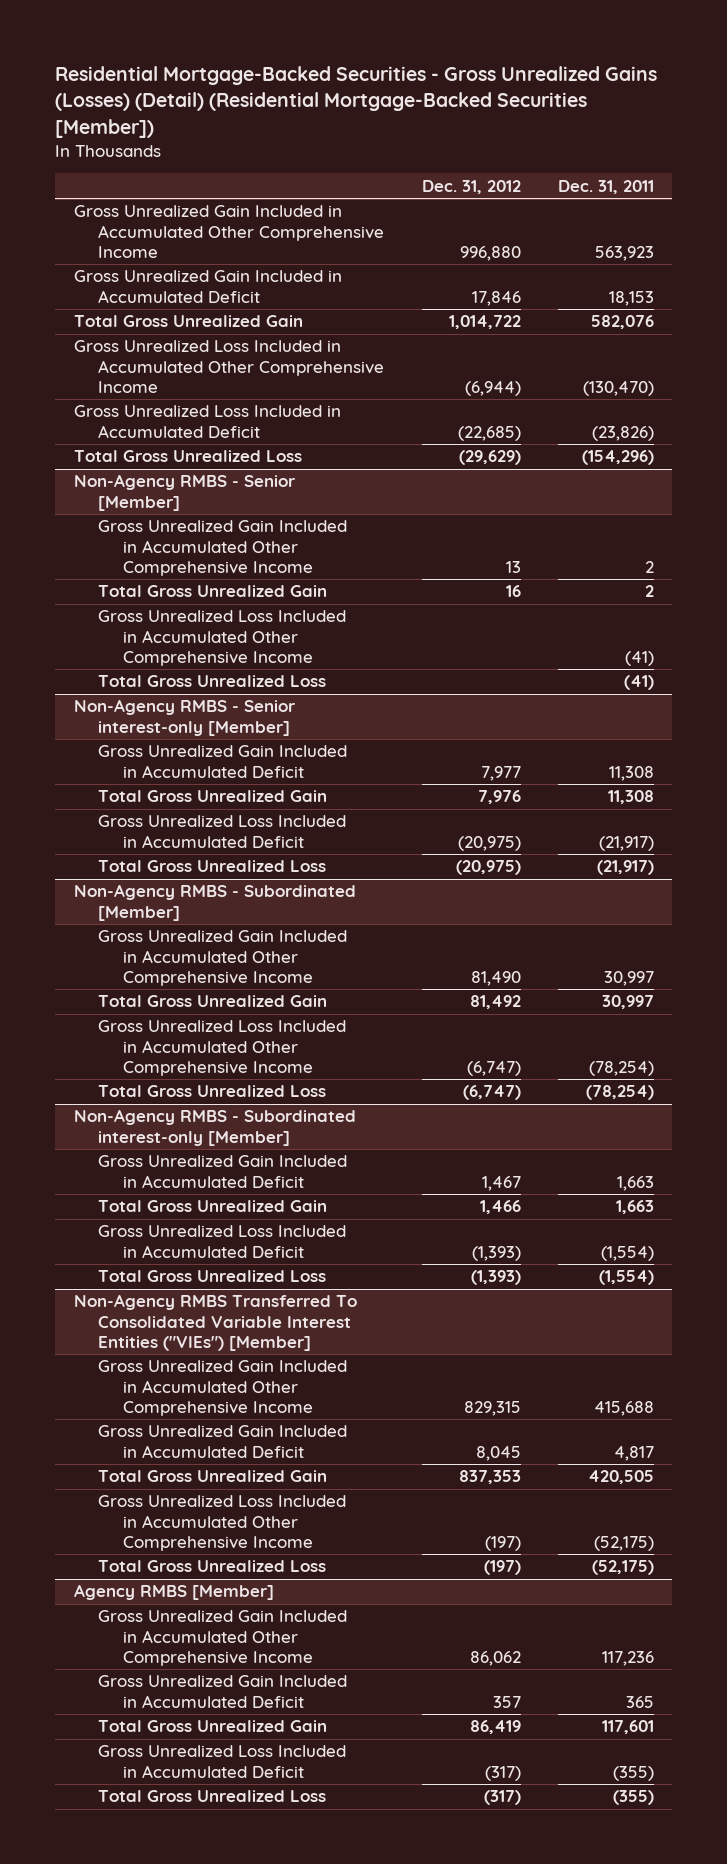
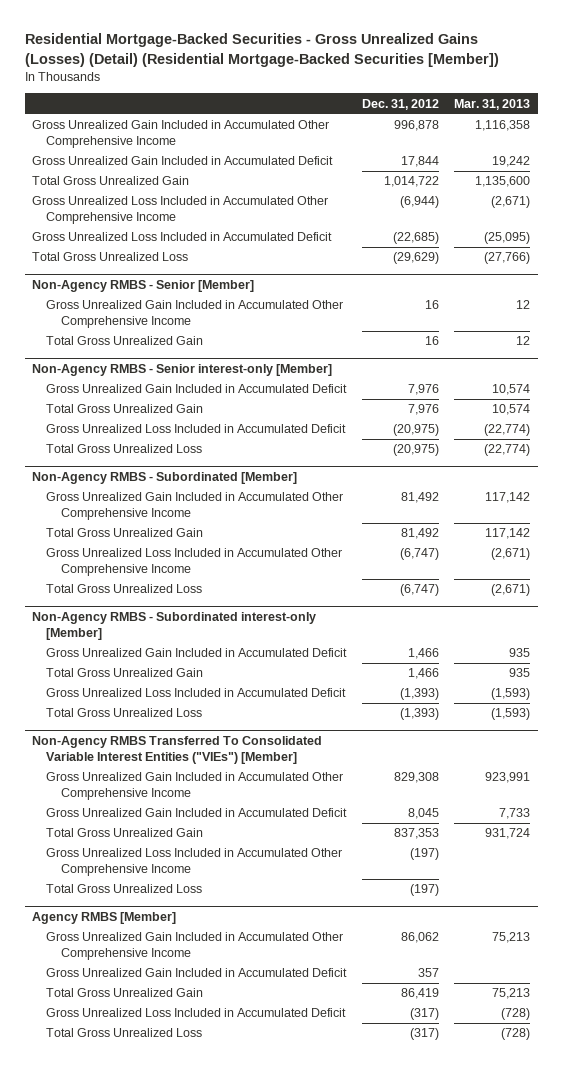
[557,179,654,194] Dec. 31, 2011 -> none
none -> [454,98,531,110] Mar. 31, 2013
[459,245,521,261] 996,880 -> [393,120,439,132] 996,878
[471,290,521,306] 17,846 -> [400,156,439,168] 17,844
[505,560,521,573] 13 -> [424,300,439,310] 16
[98,610,347,666] Gross Unrealized Loss Included in Accumulated Other Comprehensive Income -> none
[98,675,327,688] Total Gross Unrealized Loss -> none
[480,765,521,781] 7,977 -> [407,384,439,396] 7,976
[470,970,521,986] 81,490 -> [400,492,439,504] 81,492
[481,1175,521,1191] 1,467 -> [407,648,439,660] 1,466
[463,1400,521,1416] 829,315 -> [393,772,439,784] 829,308

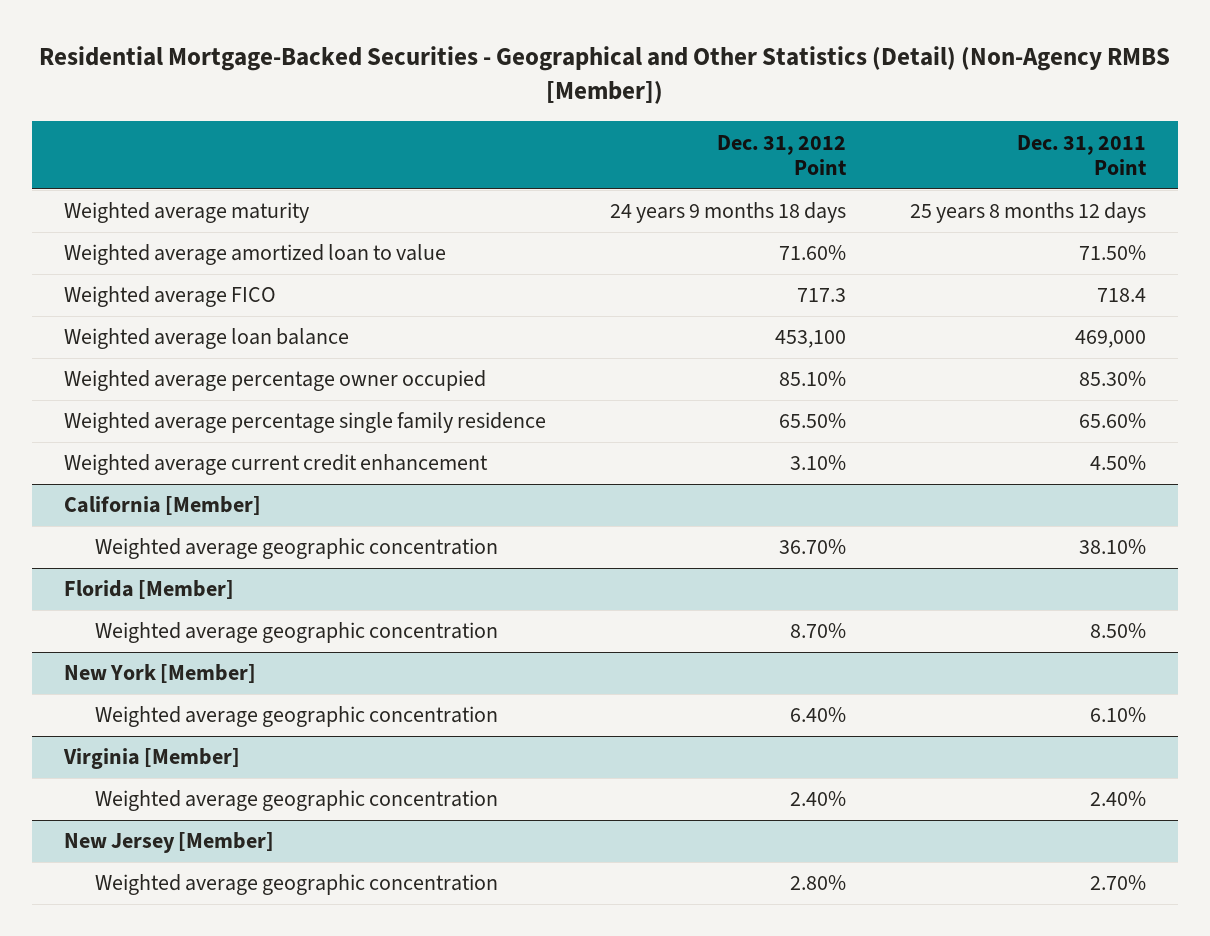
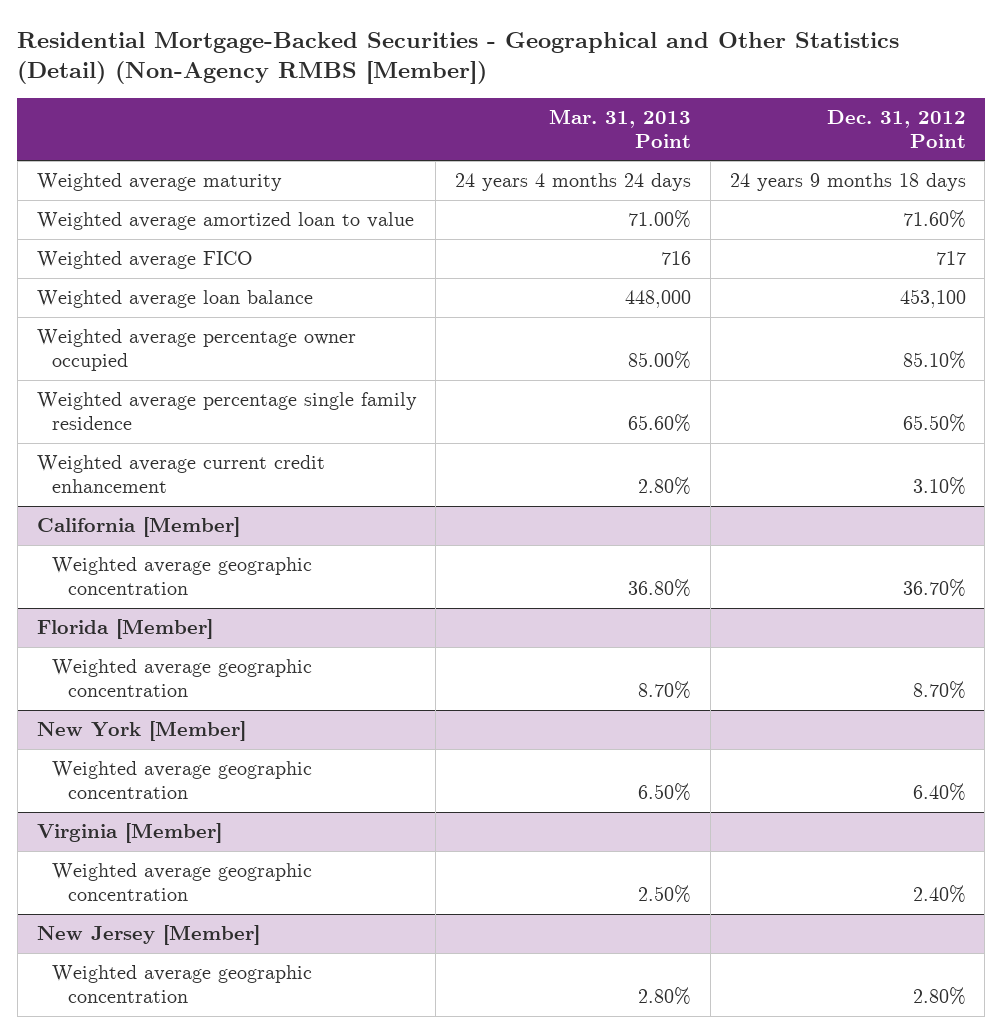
[1017,134,1148,175] Dec. 31, 2011 Point -> none
none -> [549,108,692,148] Mar. 31, 2013 Point
[796,288,846,303] 717.3 -> [935,251,966,266] 717

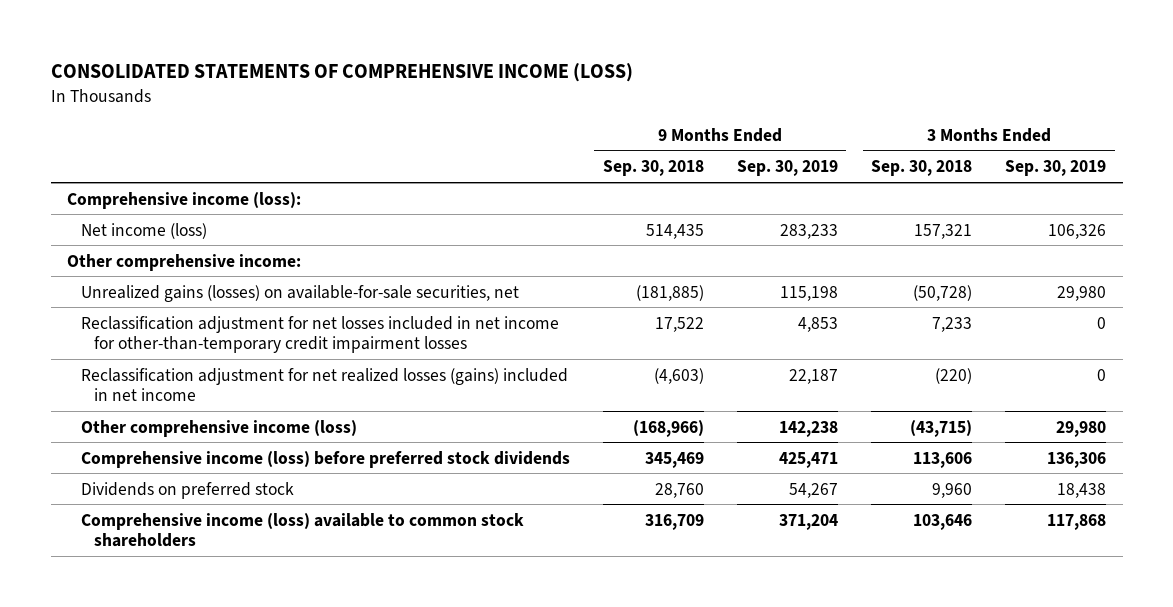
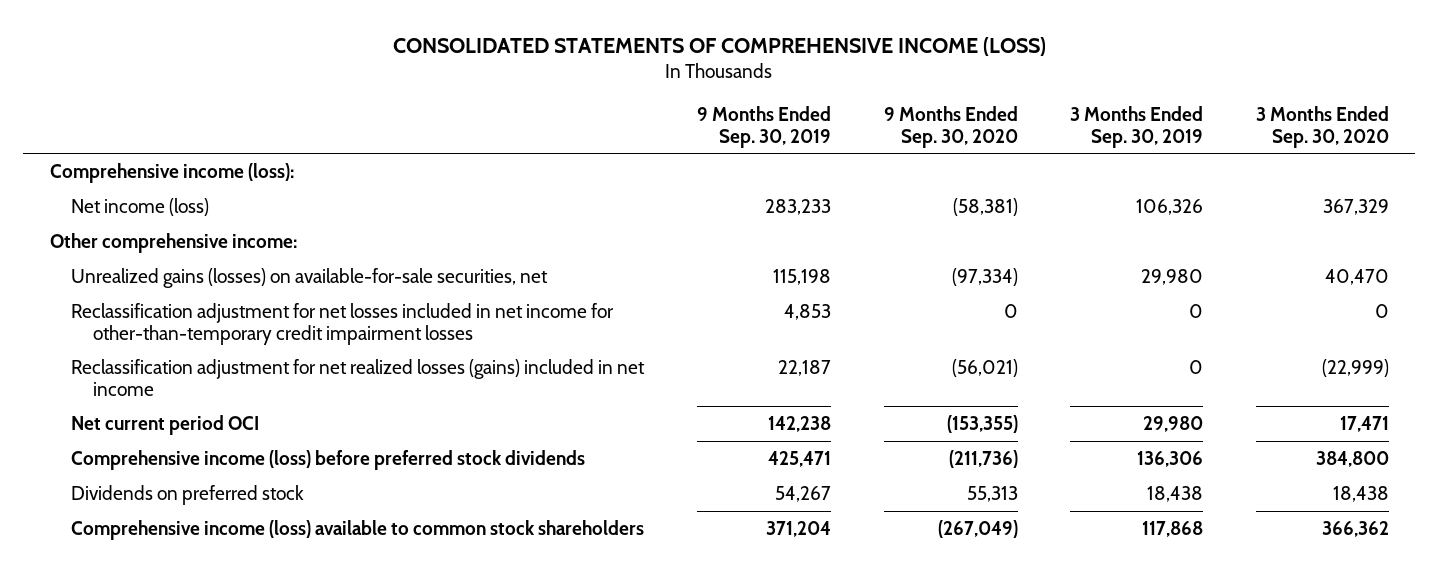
[602,160,704,177] Sep. 30, 2018 -> none
[871,160,973,177] Sep. 30, 2018 -> none
none -> [883,105,1018,148] 9 Months Ended Sep. 30, 2020
none -> [1255,105,1389,148] 3 Months Ended Sep. 30, 2020
[80,419,357,437] Other comprehensive income (loss) -> [71,414,260,435] Net current period OCI

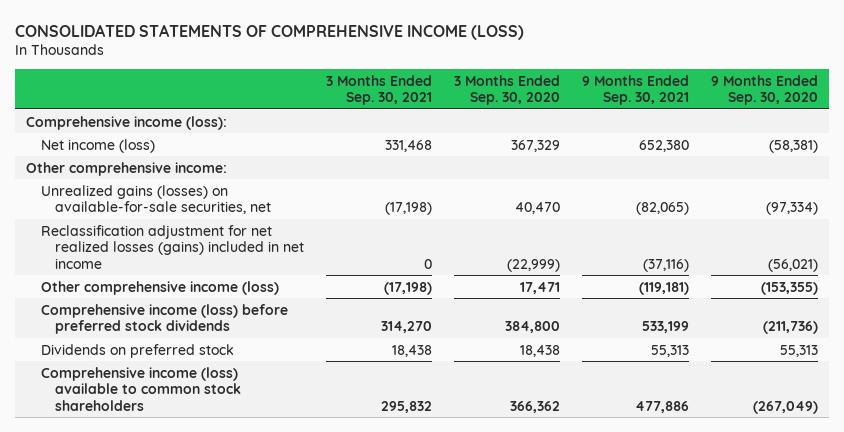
[696,105,831,148] 9 Months Ended Sep. 30, 2019 -> none
[1070,105,1204,148] 3 Months Ended Sep. 30, 2019 -> none
none -> [326,74,433,106] 3 Months Ended Sep. 30, 2021
none -> [582,74,690,106] 9 Months Ended Sep. 30, 2021
[71,302,615,345] Reclassification adjustment for net losses included in net income for other-than-temporary credit impairment losses -> none
[71,414,260,435] Net current period OCI -> [40,280,279,295] Other comprehensive income (loss)

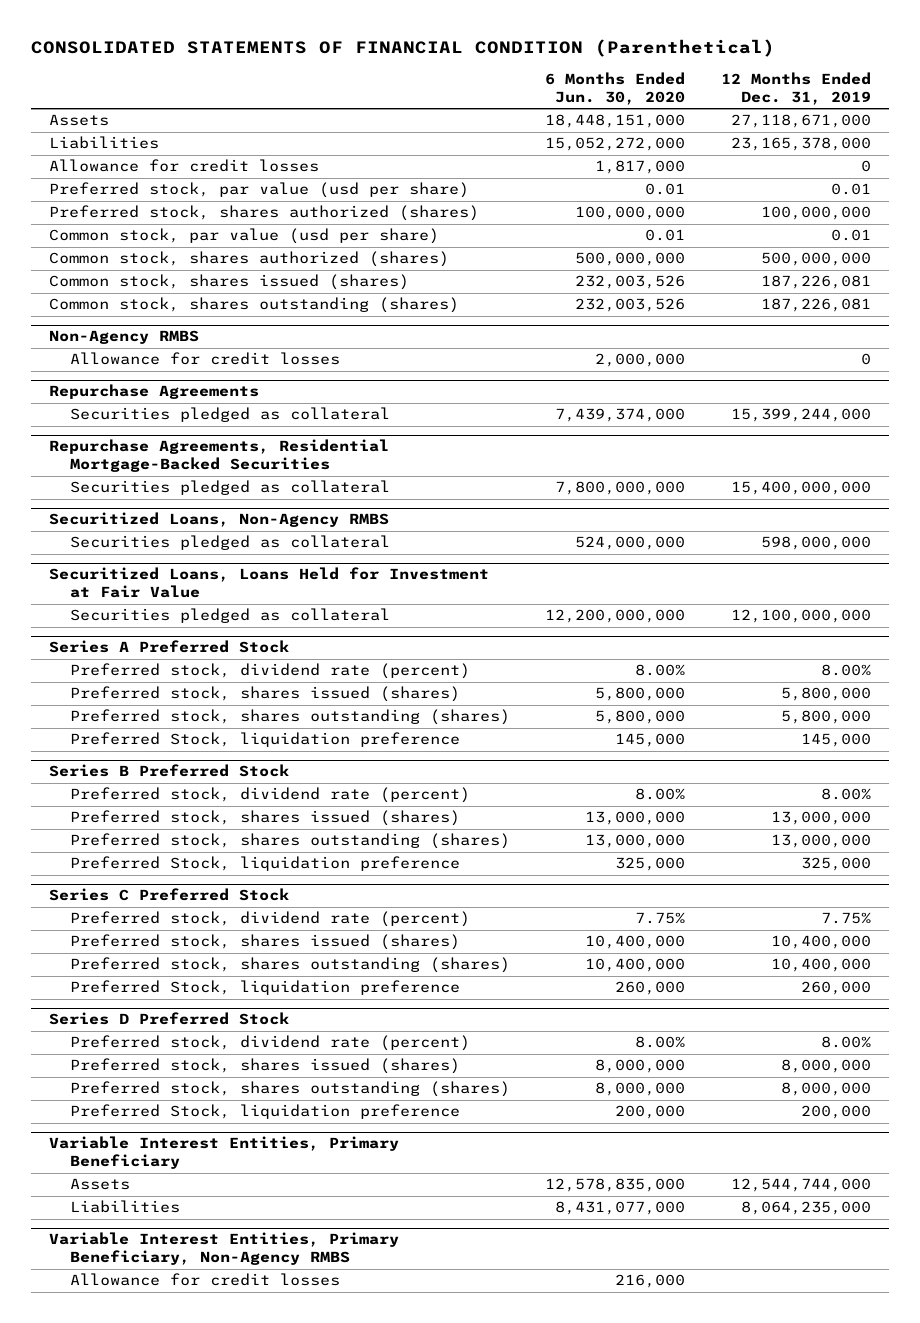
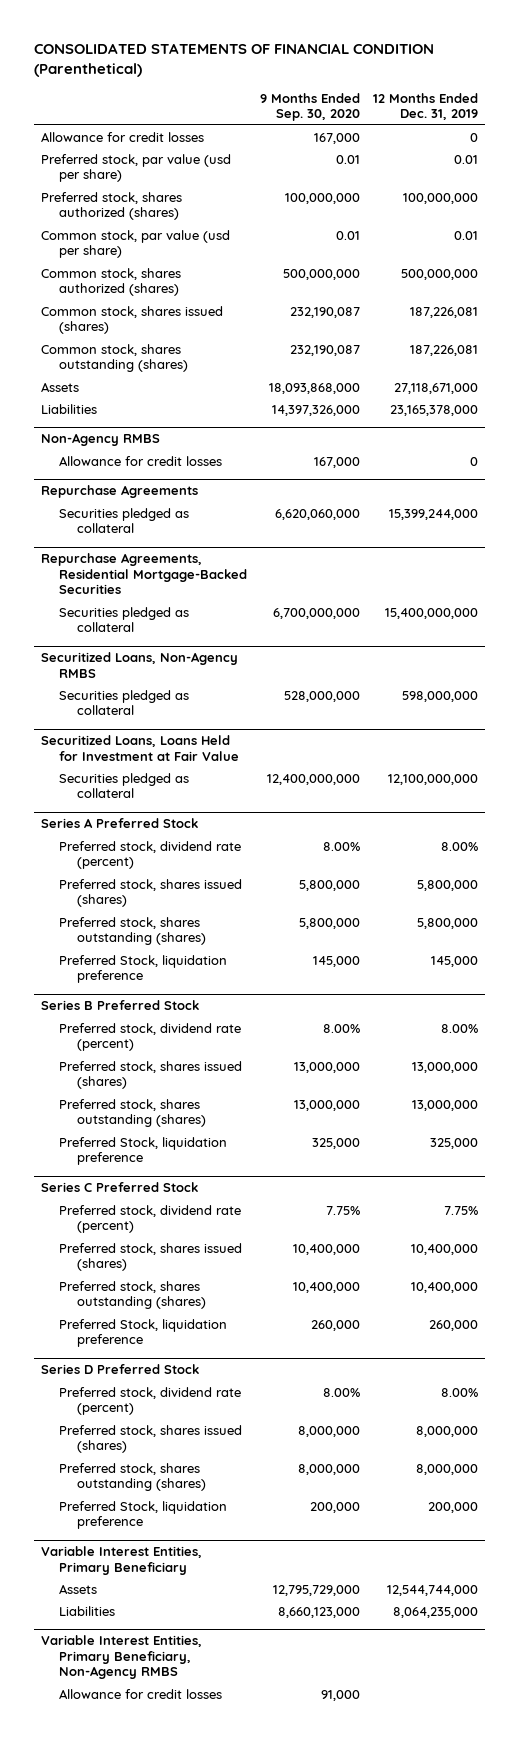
[545,72,686,106] 6 Months Ended Jun. 30, 2020 -> none
none -> [260,92,361,122] 9 Months Ended Sep. 30, 2020
[48,114,109,127] Assets -> [40,381,79,392] Assets
[48,136,159,150] Liabilities -> [40,403,97,414] Liabilities

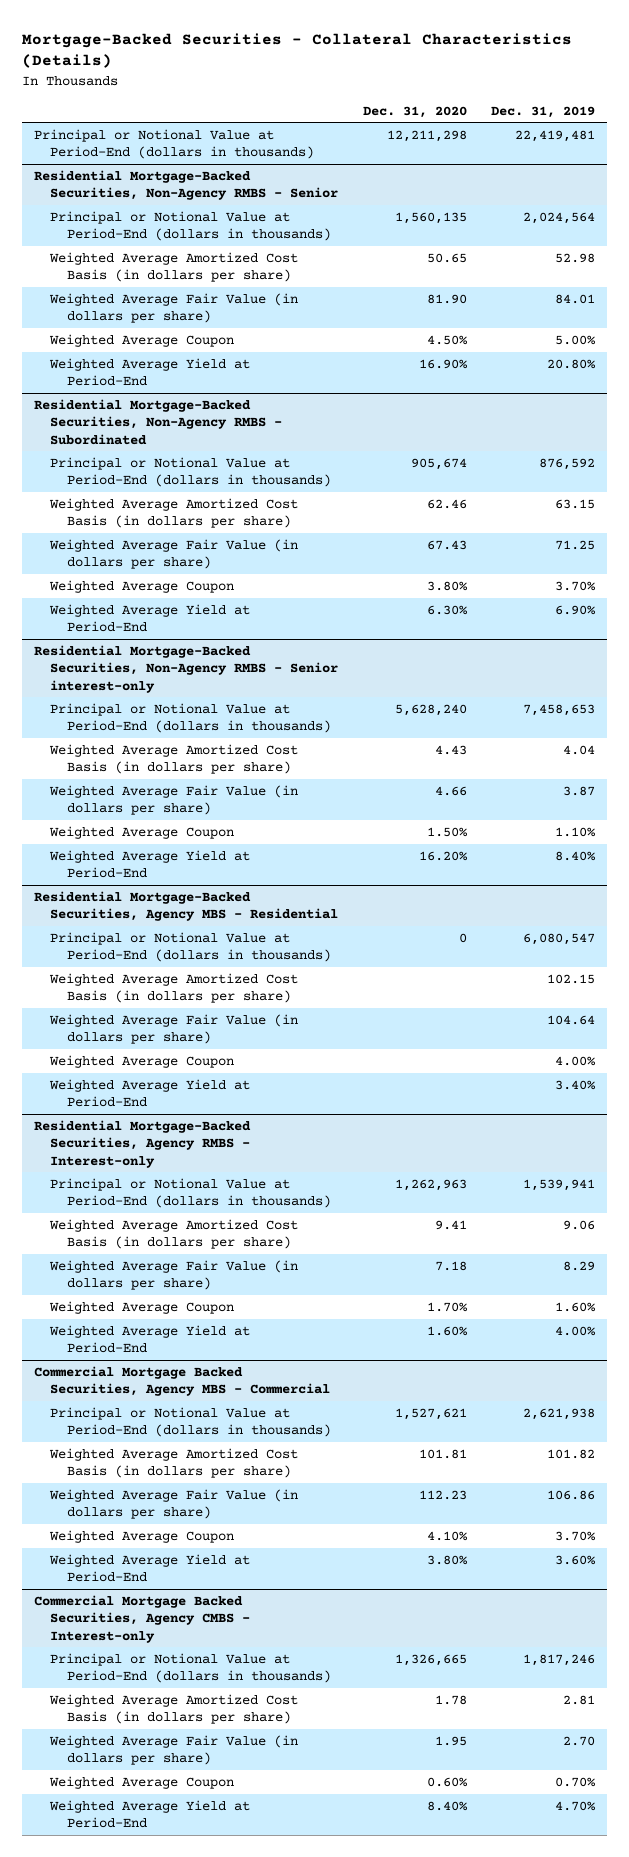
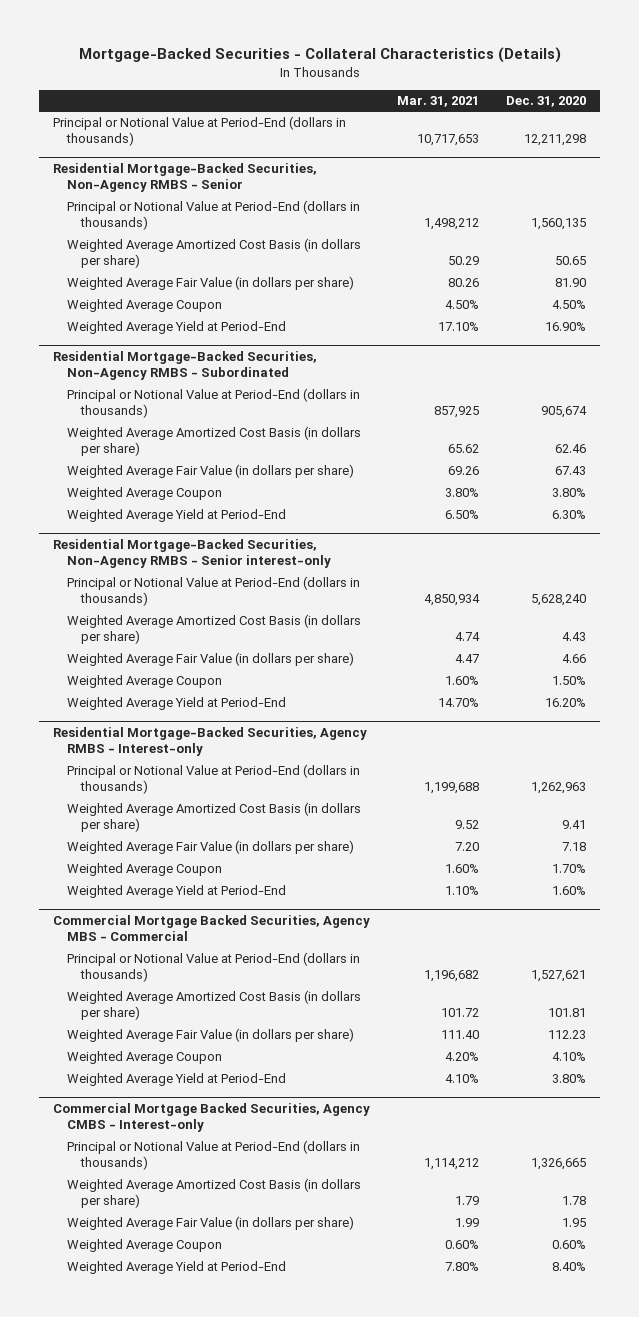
[491,105,596,118] Dec. 31, 2019 -> none
none -> [397,96,480,108] Mar. 31, 2021
[33,890,339,922] Residential Mortgage-Backed Securities, Agency MBS - Residential -> none
[50,931,331,963] Principal or Notional Value at Period-End (dollars in thousands) -> none
[49,972,299,1004] Weighted Average Amortized Cost Basis (in dollars per share) -> none
[49,1013,299,1045] Weighted Average Fair Value (in dollars per share) -> none
[49,1054,235,1068] Weighted Average Coupon -> none
[49,1078,251,1108] Weighted Average Yield at Period-End -> none

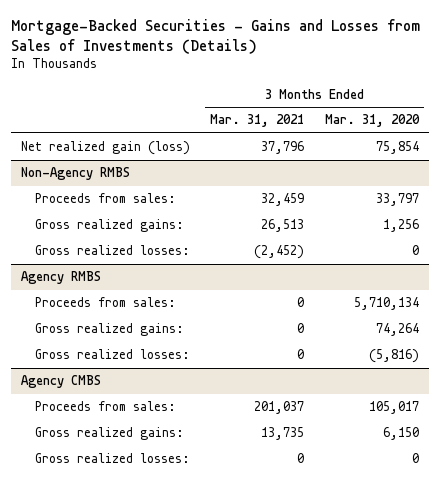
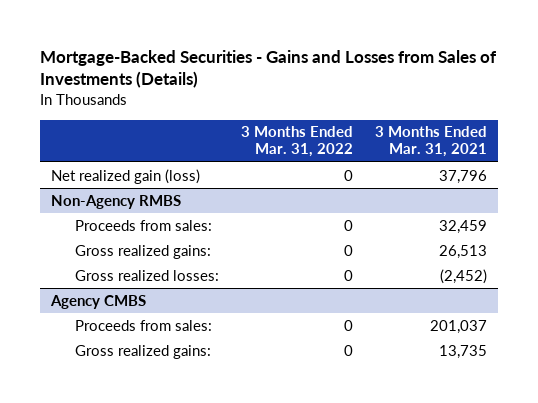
[324,114,420,128] Mar. 31, 2020 -> none
none -> [240,126,353,158] 3 Months Ended Mar. 31, 2022
[21,271,102,285] Agency RMBS -> none
[34,297,176,308] Proceeds from sales: -> none
[34,323,184,337] Gross realized gains: -> none
[34,349,190,360] Gross realized losses: -> none
[34,453,190,464] Gross realized losses: -> none

